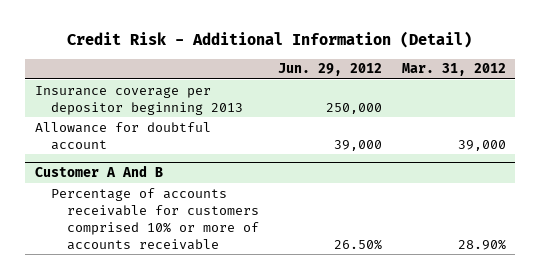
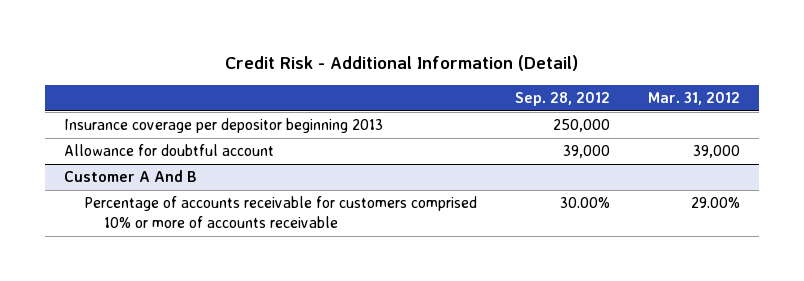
[278,63,383,77] Jun. 29, 2012 -> none
none -> [514,92,610,107] Sep. 28, 2012
[457,238,506,250] 28.90% -> [690,197,740,209] 29.00%

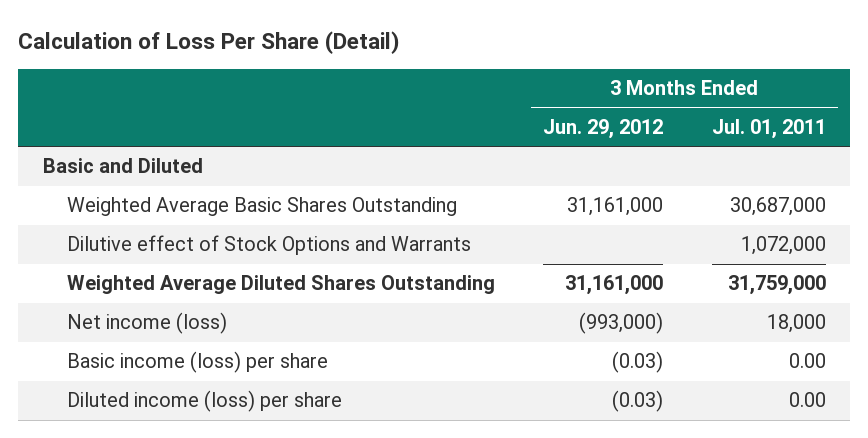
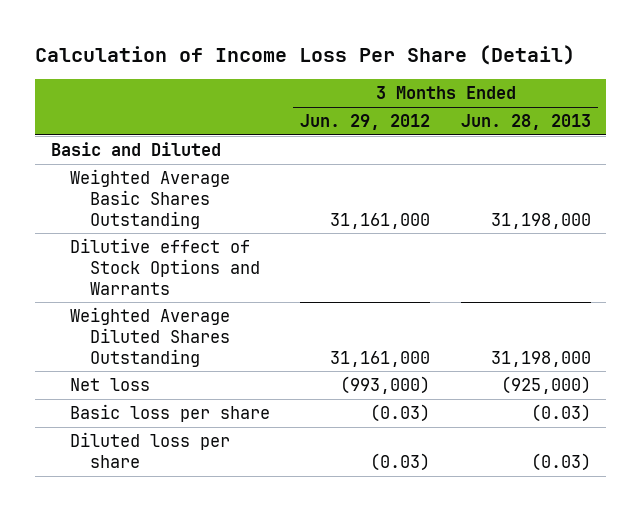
[18,31,400,55] Calculation of Loss Per Share (Detail) -> [35,45,576,66] Calculation of Income Loss Per Share (Detail)
[711,118,826,139] Jul. 01, 2011 -> none
none -> [460,114,591,131] Jun. 28, 2013
[66,312,227,335] Net income (loss) -> [70,378,151,392] Net loss
[66,351,328,374] Basic income (loss) per share -> [70,404,271,423] Basic loss per share
[66,390,342,413] Diluted income (loss) per share -> [70,432,231,468] Diluted loss per share

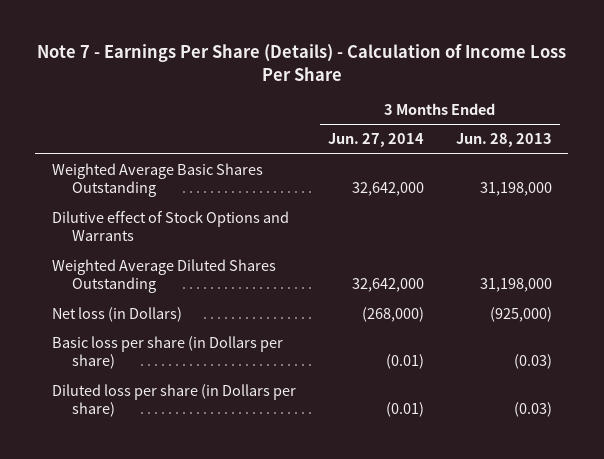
[35,45,576,66] Calculation of Income Loss Per Share (Detail) -> [36,44,566,81] Note 7 - Earnings Per Share (Details) - Calculation of Income Loss Per Share
[300,114,431,131] Jun. 29, 2012 -> none
none -> [327,133,424,148] Jun. 27, 2014
[50,142,221,157] Basic and Diluted -> none
[70,378,151,392] Net loss -> [51,306,182,322] Net loss (in Dollars)
[70,404,271,423] Basic loss per share -> [51,335,283,370] Basic loss per share (in Dollars per share)
[70,432,231,468] Diluted loss per share -> [51,383,296,418] Diluted loss per share (in Dollars per share)

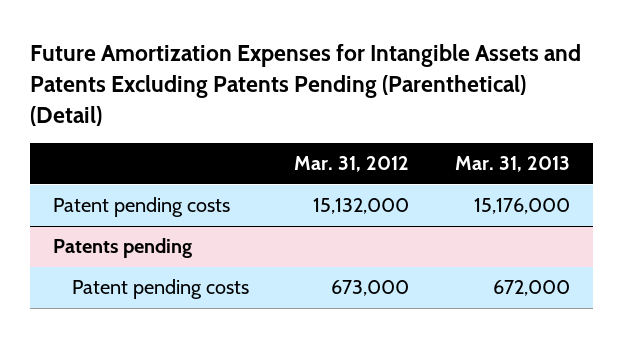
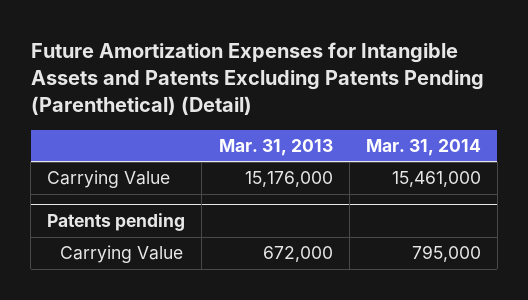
[294,156,410,173] Mar. 31, 2012 -> none
none -> [365,138,481,156] Mar. 31, 2014
[52,197,230,218] Patent pending costs -> [47,170,171,189] Carrying Value
[71,279,249,300] Patent pending costs -> [60,245,184,264] Carrying Value

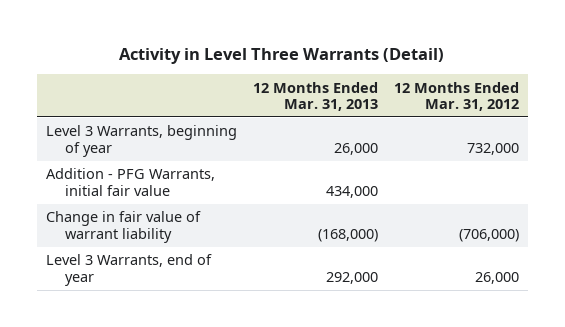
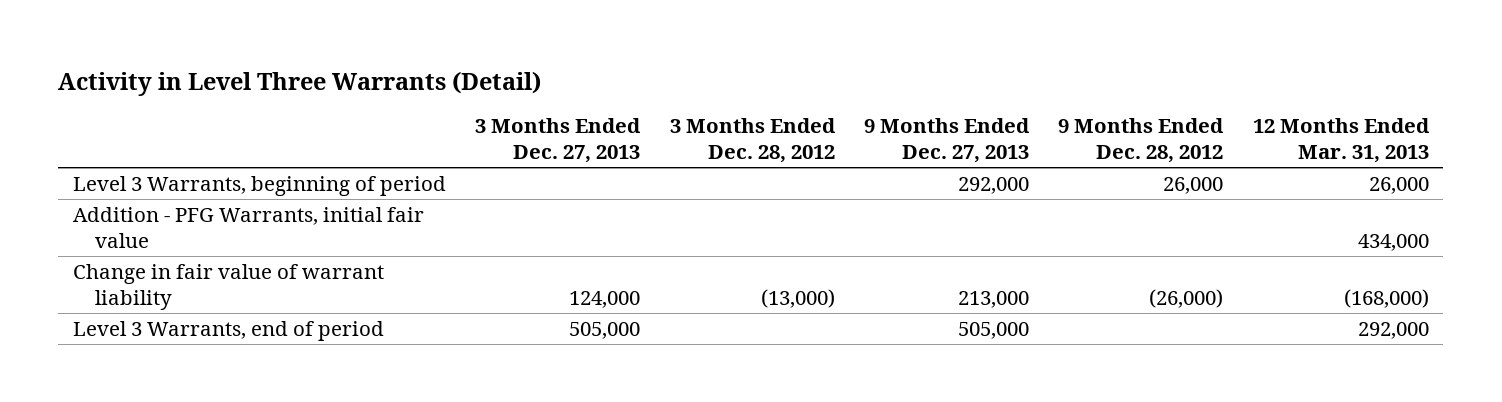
[394,81,520,112] 12 Months Ended Mar. 31, 2012 -> none
none -> [475,118,642,164] 3 Months Ended Dec. 27, 2013
none -> [669,118,836,164] 3 Months Ended Dec. 28, 2012
none -> [863,118,1030,164] 9 Months Ended Dec. 27, 2013
none -> [1058,118,1225,164] 9 Months Ended Dec. 28, 2012
[45,125,237,157] Level 3 Warrants, beginning of year -> [72,176,446,197] Level 3 Warrants, beginning of period
[45,254,212,286] Level 3 Warrants, end of year -> [72,321,384,342] Level 3 Warrants, end of period

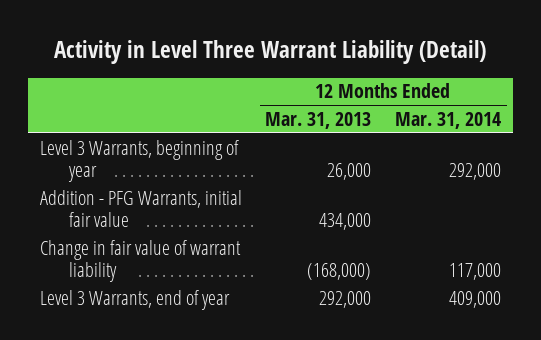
[58,70,542,96] Activity in Level Three Warrants (Detail) -> [54,40,487,65] Activity in Level Three Warrant Liability (Detail)
[475,118,642,164] 3 Months Ended Dec. 27, 2013 -> none
[669,118,836,164] 3 Months Ended Dec. 28, 2012 -> none
[863,118,1030,164] 9 Months Ended Dec. 27, 2013 -> none
[1058,118,1225,164] 9 Months Ended Dec. 28, 2012 -> none
none -> [394,111,501,129] Mar. 31, 2014
[72,176,446,197] Level 3 Warrants, beginning of period -> [39,139,239,183] Level 3 Warrants, beginning of year
[72,321,384,342] Level 3 Warrants, end of period -> [39,289,230,310] Level 3 Warrants, end of year

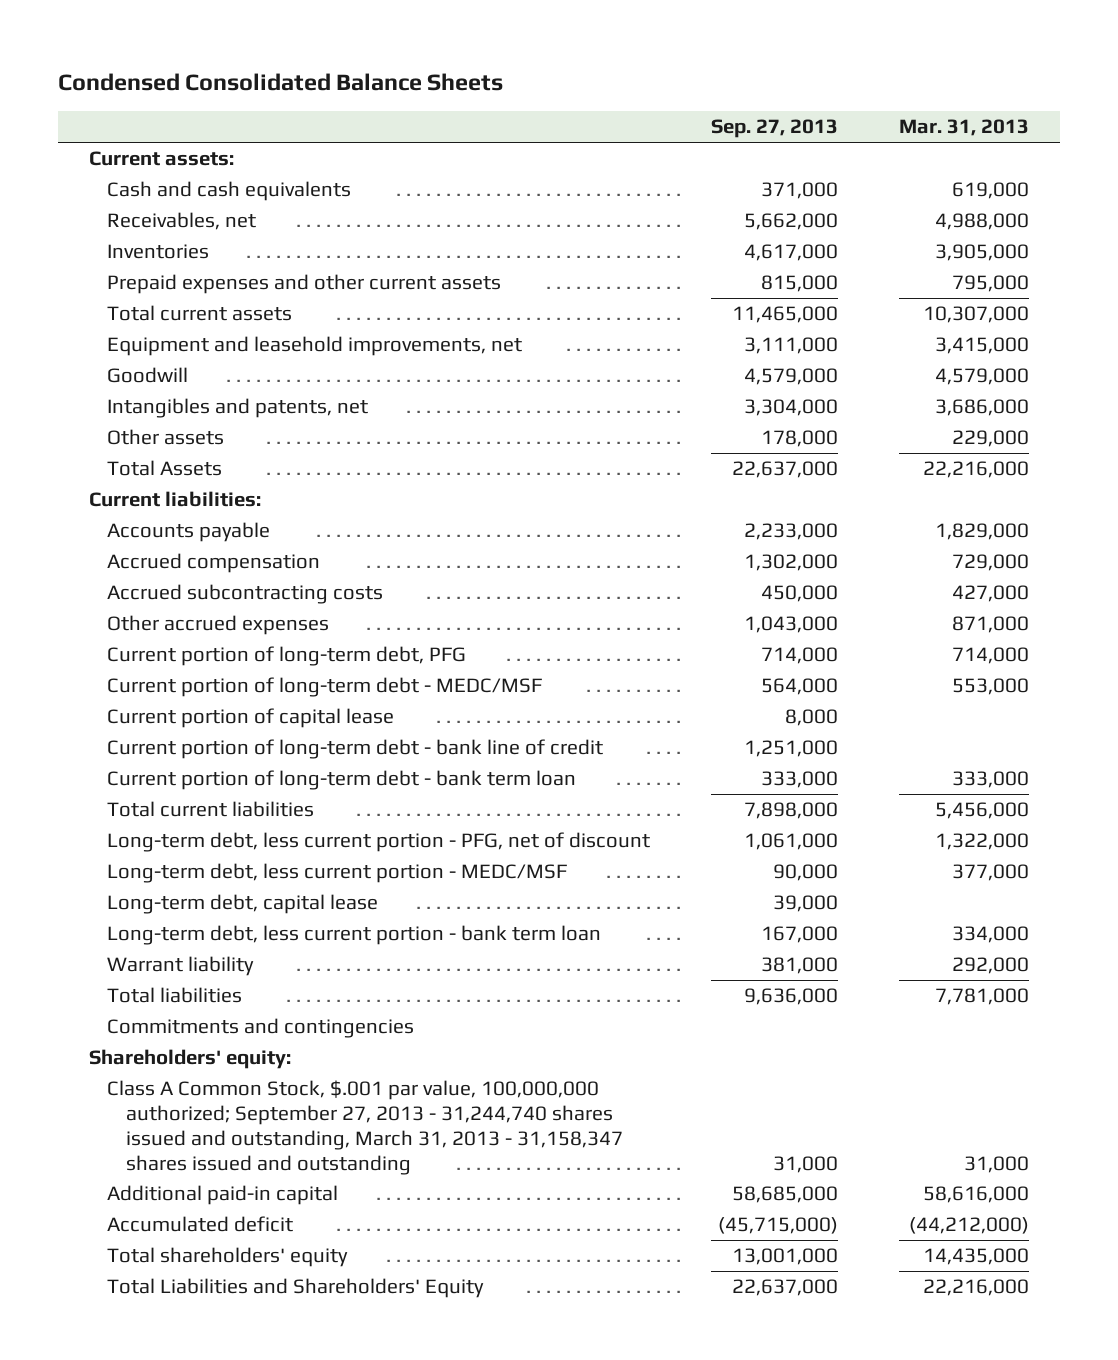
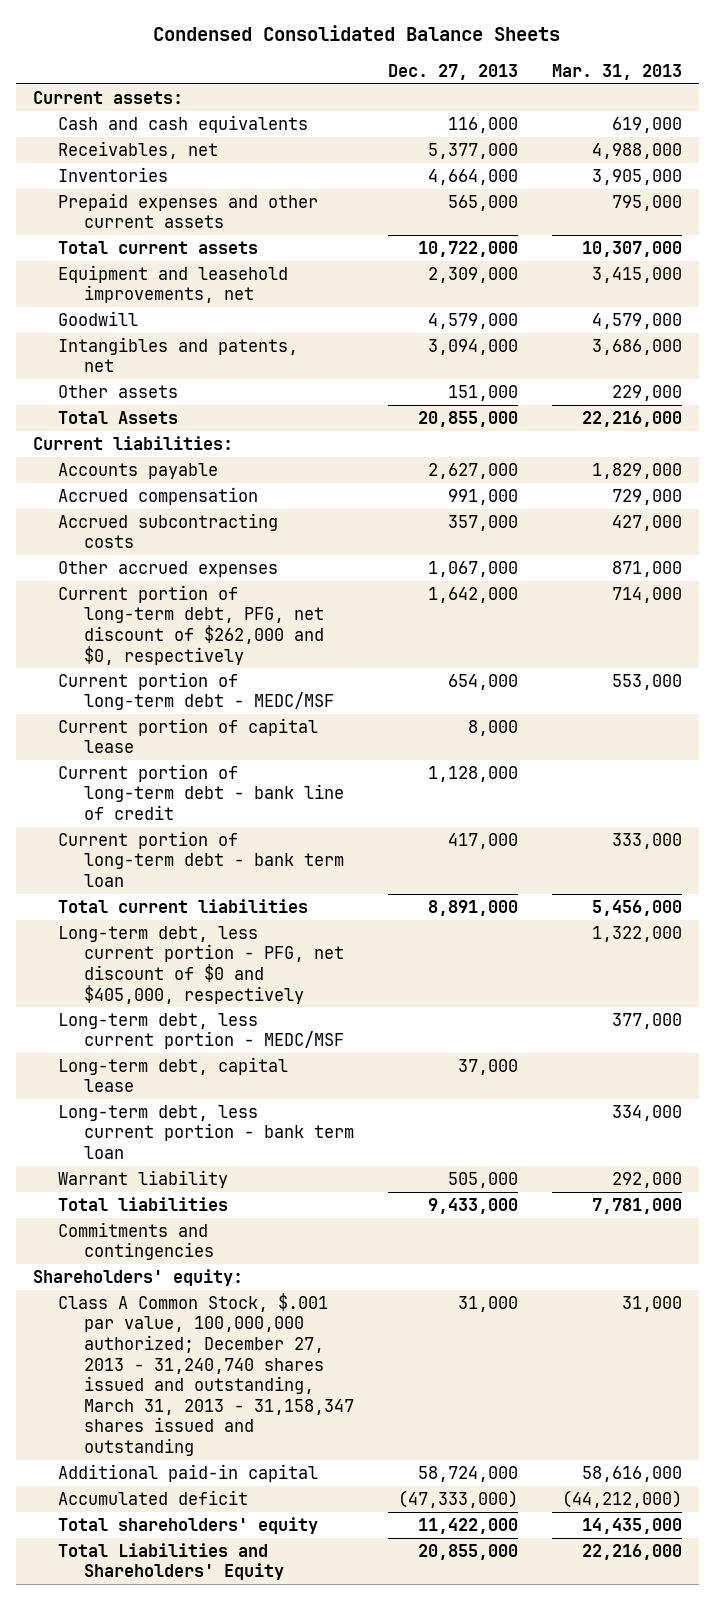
[711,119,839,139] Sep. 27, 2013 -> none
none -> [387,63,518,80] Dec. 27, 2013
[107,646,467,667] Current portion of long-term debt, PFG -> [58,584,325,665] Current portion of long-term debt, PFG, net discount of $262,000 and $0, respectively
[107,832,651,853] Long-term debt, less current portion - PFG, net of discount -> [58,925,345,1004] Long-term debt, less current portion - PFG, net discount of $0 and $405,000, respectively
[107,1080,623,1175] Class A Common Stock, $.001 par value, 100,000,000 authorized; September 27, 2013 - 31,244,740 shares issued and outstanding, March 31, 2013 - 31,158,347 shares issued and outstanding -> [58,1292,355,1456] Class A Common Stock, $.001 par value, 100,000,000 authorized; December 27, 2013 - 31,240,740 shares issued and outstanding, March 31, 2013 - 31,158,347 shares issued and outstanding

